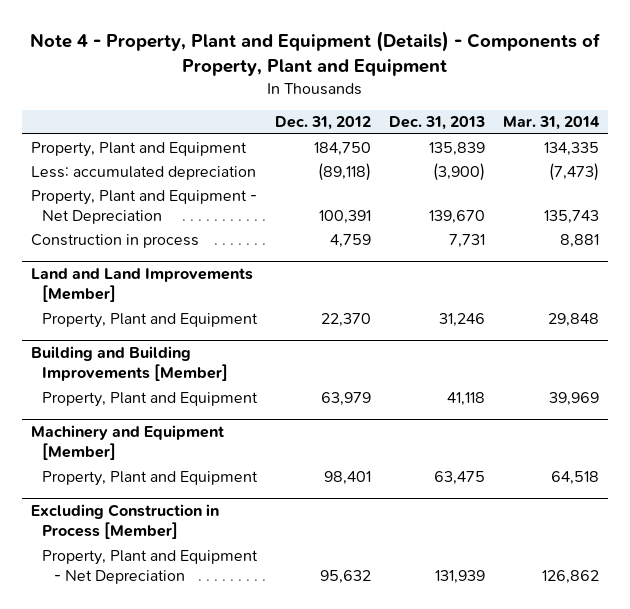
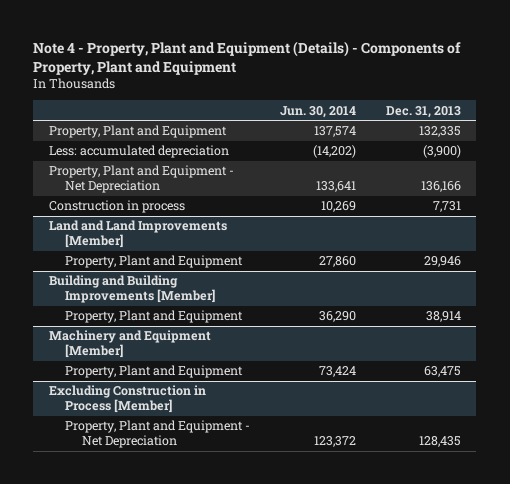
[275,116,372,131] Dec. 31, 2012 -> none
[502,116,600,131] Mar. 31, 2014 -> none
none -> [280,105,357,118] Jun. 30, 2014
[428,141,485,156] 135,839 -> [419,126,462,138] 132,335
[428,209,485,224] 139,670 -> [421,181,462,193] 136,166
[438,312,485,327] 31,246 -> [424,256,462,268] 29,946
[446,391,485,406] 41,118 -> [426,311,462,323] 38,914
[434,569,485,584] 131,939 -> [419,436,462,448] 128,435

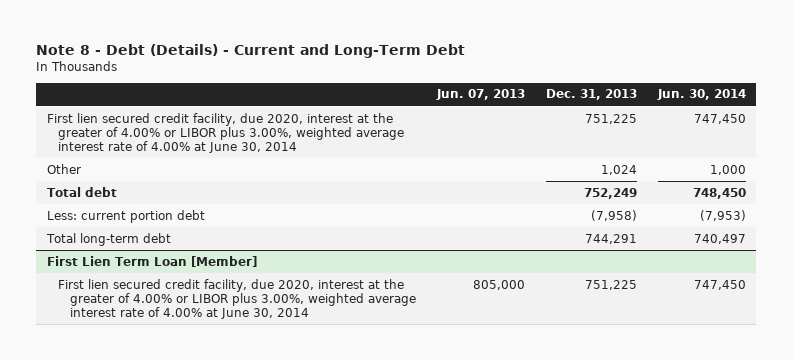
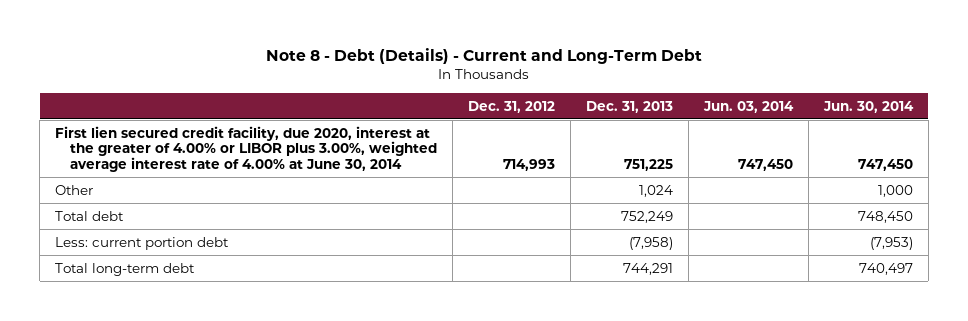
[436,89,526,101] Jun. 07, 2013 -> none
none -> [468,100,556,113] Dec. 31, 2012
none -> [703,100,795,113] Jun. 03, 2014
[46,255,257,267] First Lien Term Loan [Member] -> none
[58,278,417,319] First lien secured credit facility, due 2020, interest at the greater of 4.00% or LIBOR plus 3.00%, weighted average interest rate of 4.00% at June 30, 2014 -> none

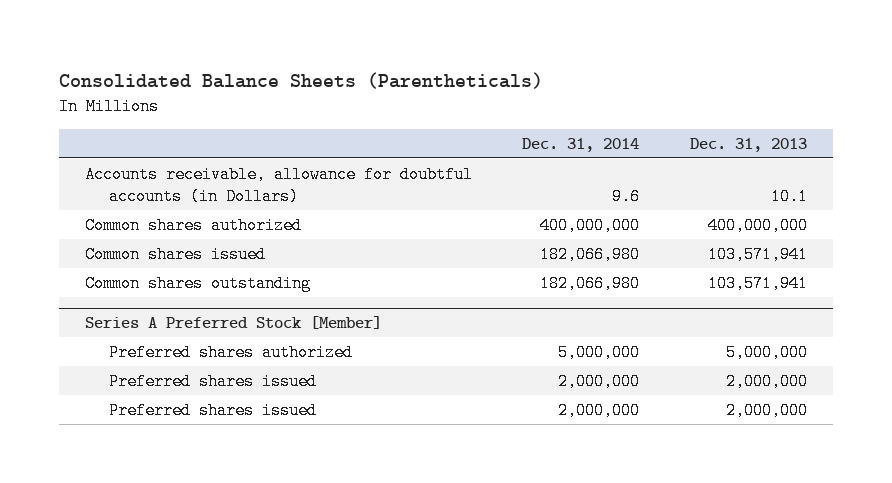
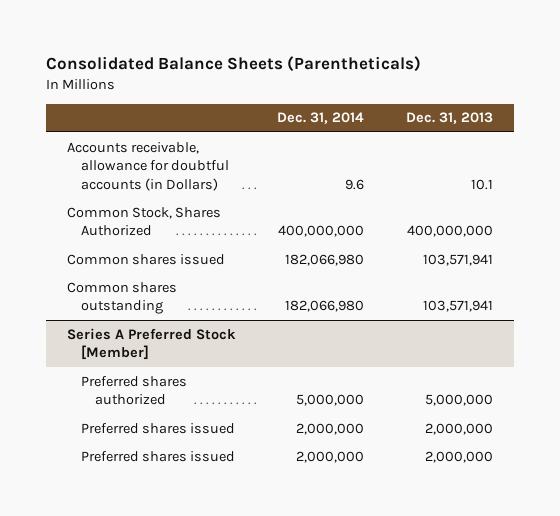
[84,216,302,234] Common shares authorized -> [67,206,222,237] Common Stock, Shares Authorized

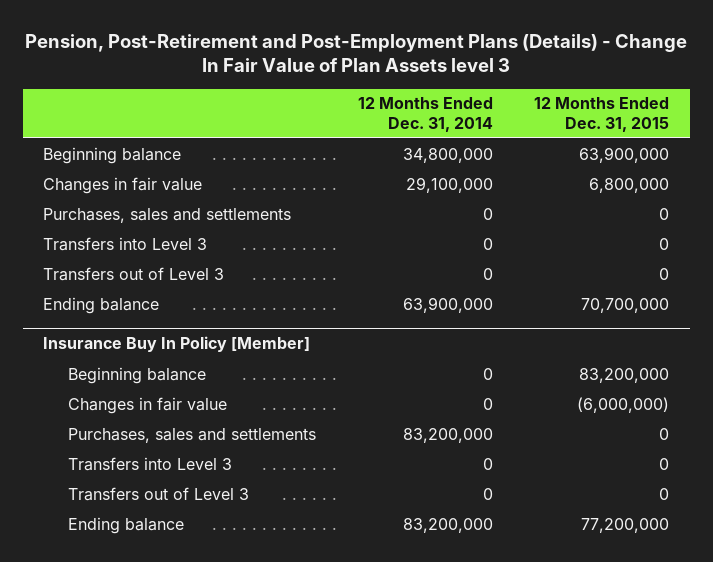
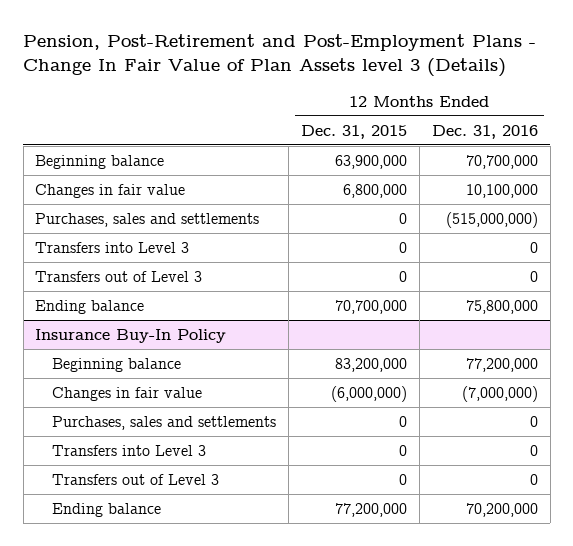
[25,33,688,73] Pension, Post-Retirement and Post-Employment Plans (Details) - Change In Fair Value of Plan Assets level 3 -> [23,34,537,78] Pension, Post-Retirement and Post-Employment Plans - Change In Fair Value of Plan Assets level 3 (Details)
[357,97,493,132] 12 Months Ended Dec. 31, 2014 -> none
none -> [431,124,538,139] Dec. 31, 2016
[43,336,311,353] Insurance Buy In Policy [Member] -> [35,328,227,343] Insurance Buy-In Policy

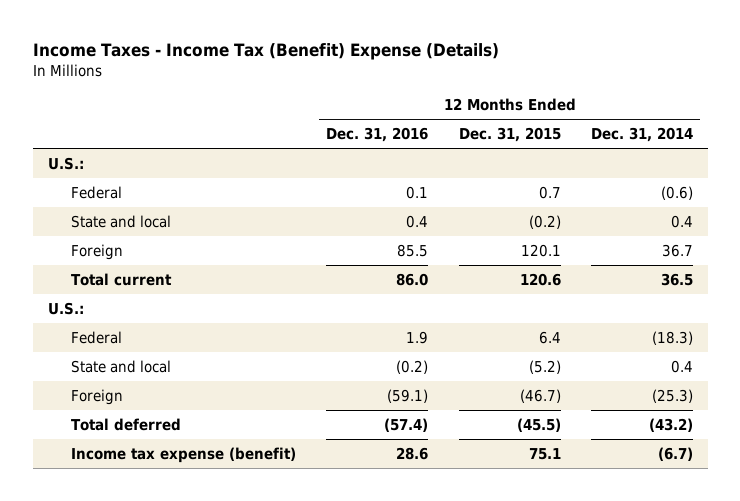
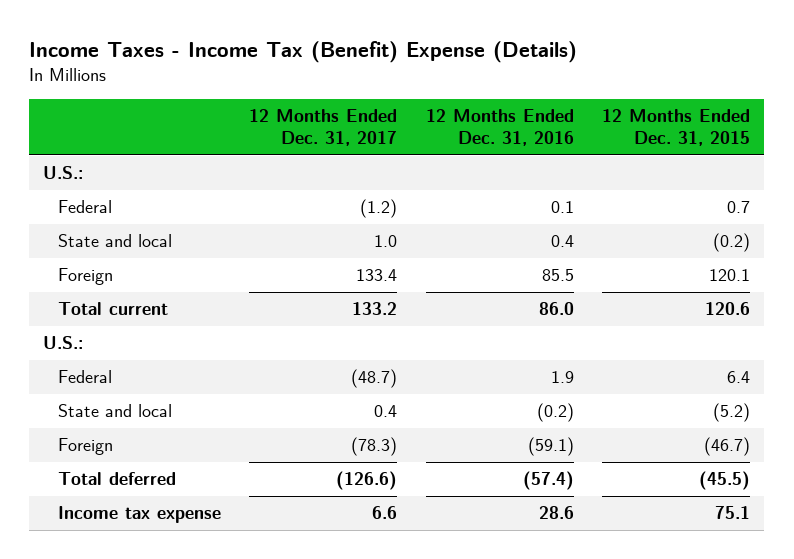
[590,127,693,143] Dec. 31, 2014 -> none
none -> [249,108,398,147] 12 Months Ended Dec. 31, 2017
[71,446,297,463] Income tax expense (benefit) -> [57,506,221,524] Income tax expense

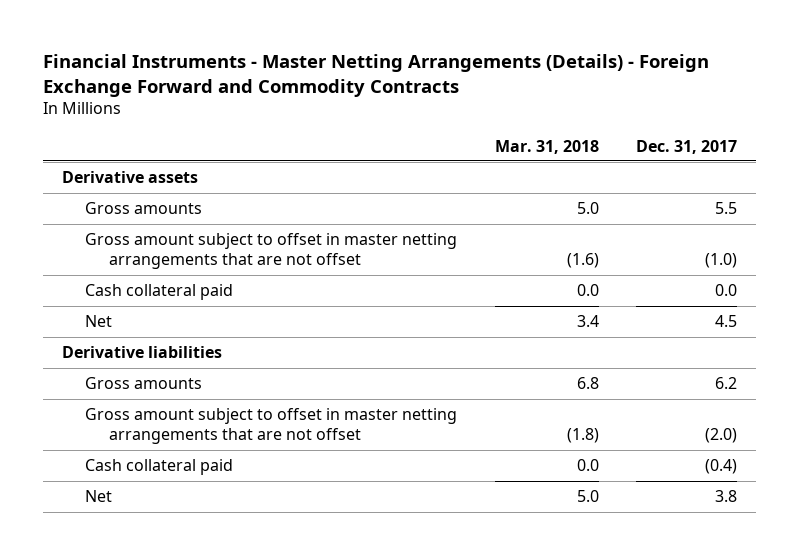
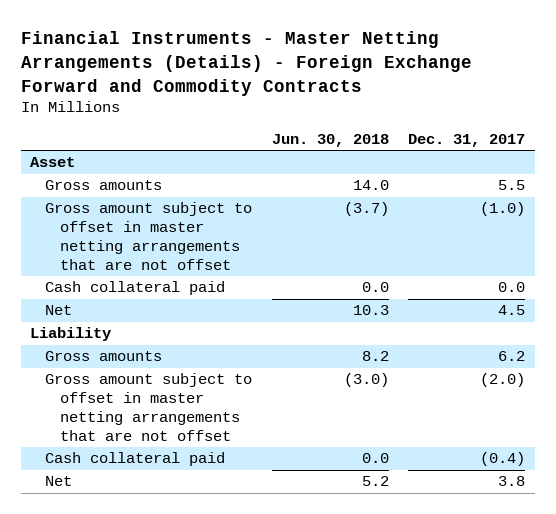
[494,139,599,154] Mar. 31, 2018 -> none
none -> [271,134,389,148] Jun. 30, 2018
[61,171,198,184] Derivative assets -> [30,157,76,168] Asset
[61,346,222,359] Derivative liabilities -> [30,327,112,342] Liability

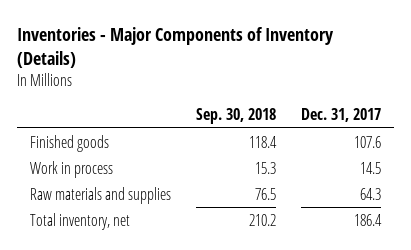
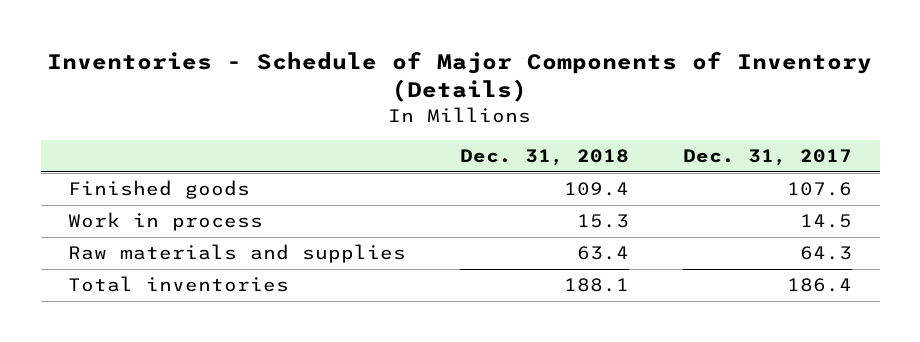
[17,27,335,69] Inventories - Major Components of Inventory (Details) -> [47,51,873,103] Inventories - Schedule of Major Components of Inventory (Details)
[195,108,276,125] Sep. 30, 2018 -> none
none -> [460,149,630,167] Dec. 31, 2018
[29,212,130,230] Total inventory, net -> [67,276,289,293] Total inventories

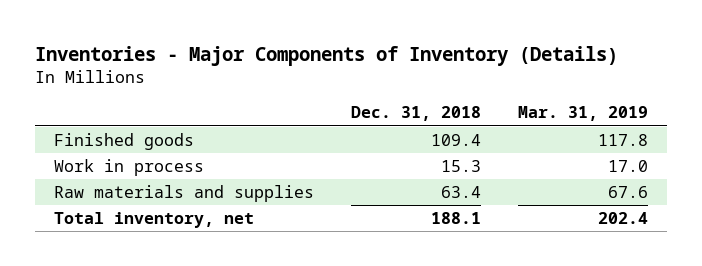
[47,51,873,103] Inventories - Schedule of Major Components of Inventory (Details) -> [35,45,619,66] Inventories - Major Components of Inventory (Details)
[683,149,853,167] Dec. 31, 2017 -> none
none -> [518,106,649,122] Mar. 31, 2019
[67,276,289,293] Total inventories -> [53,212,254,229] Total inventory, net

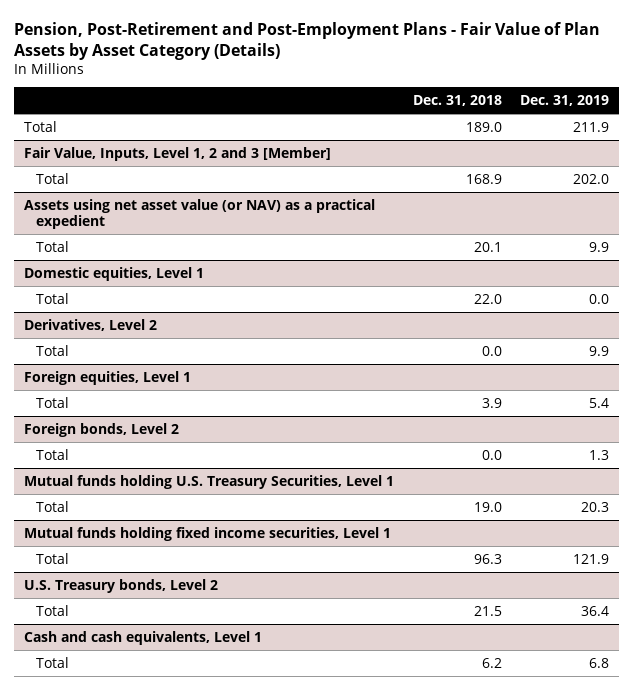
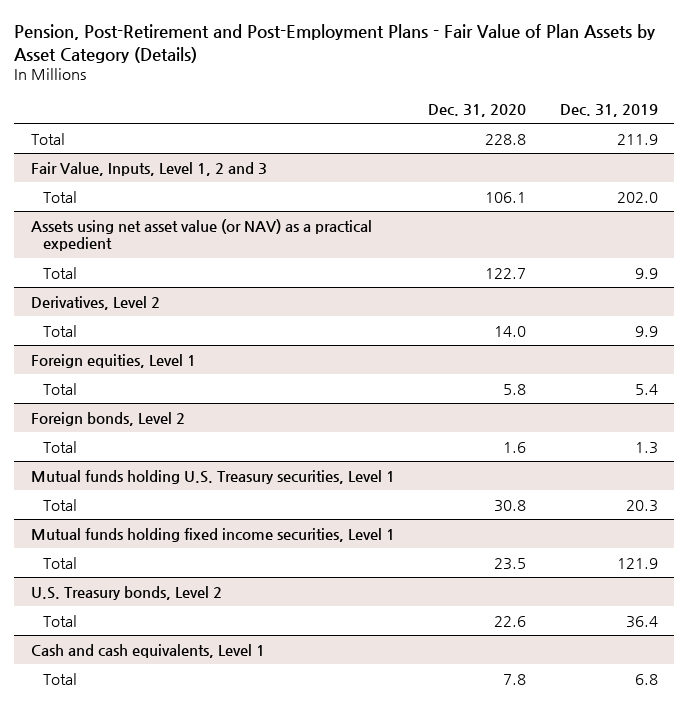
[412,94,502,106] Dec. 31, 2018 -> none
none -> [428,103,527,117] Dec. 31, 2020
[23,146,331,161] Fair Value, Inputs, Level 1, 2 and 3 [Member] -> [31,161,268,176] Fair Value, Inputs, Level 1, 2 and 3
[23,266,204,281] Domestic equities, Level 1 -> none
[36,292,70,304] Total -> none
[23,474,394,489] Mutual funds holding U.S. Treasury Securities, Level 1 -> [31,469,396,484] Mutual funds holding U.S. Treasury securities, Level 1

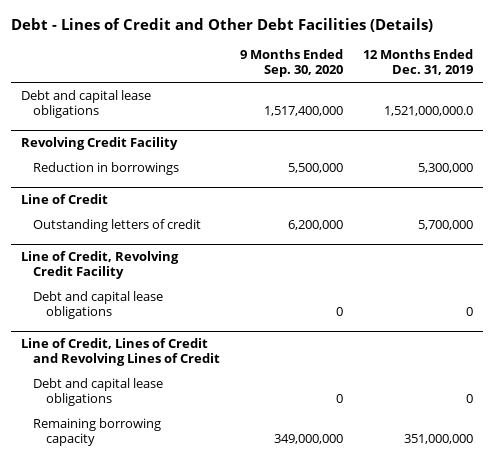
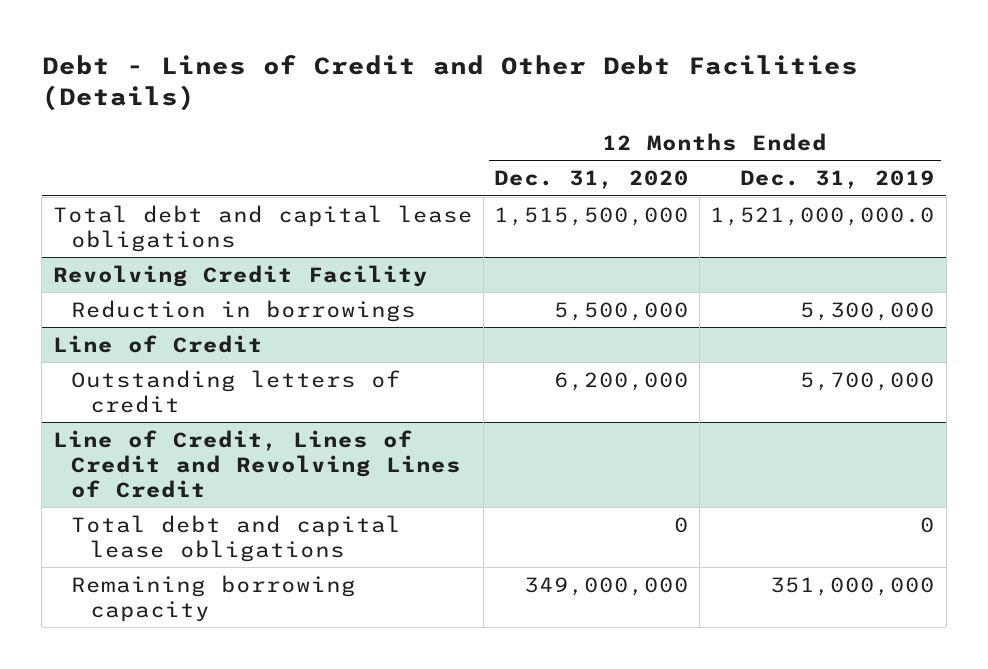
[240,49,344,78] 9 Months Ended Sep. 30, 2020 -> none
none -> [493,170,689,190] Dec. 31, 2020
[20,89,151,118] Debt and capital lease obligations -> [52,204,473,252] Total debt and capital lease obligations
[20,251,179,280] Line of Credit, Revolving Credit Facility -> none
[33,290,164,319] Debt and capital lease obligations -> none
[33,377,164,406] Debt and capital lease obligations -> [71,514,402,562] Total debt and capital lease obligations

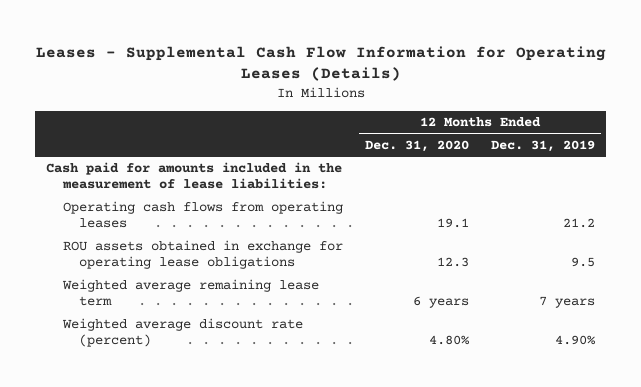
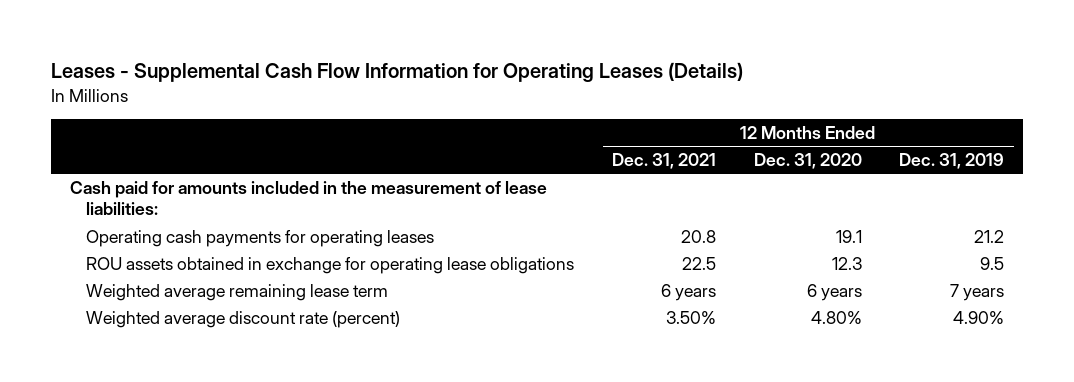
none -> [611,152,716,169] Dec. 31, 2021
[62,201,343,229] Operating cash flows from operating leases -> [86,229,435,247] Operating cash payments for operating leases

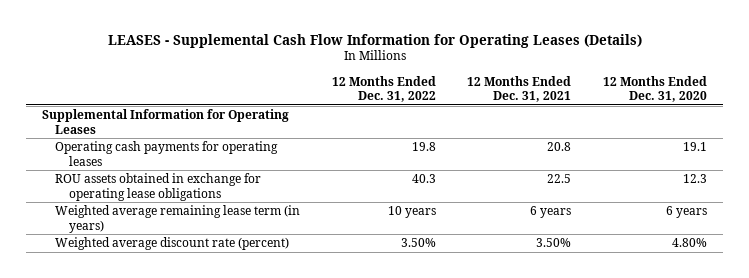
[50,62,743,83] Leases - Supplemental Cash Flow Information for Operating Leases (Details) -> [107,33,642,48] LEASES - Supplemental Cash Flow Information for Operating Leases (Details)
[899,152,1005,169] Dec. 31, 2019 -> none
none -> [331,75,436,102] 12 Months Ended Dec. 31, 2022
[69,180,547,216] Cash paid for amounts included in the measurement of lease liabilities: -> [42,109,290,134] Supplemental Information for Operating Leases
[86,283,389,301] Weighted average remaining lease term -> [55,205,301,233] Weighted average remaining lease term (in years)

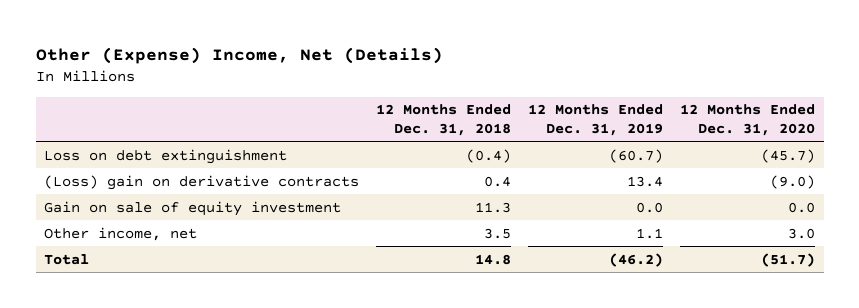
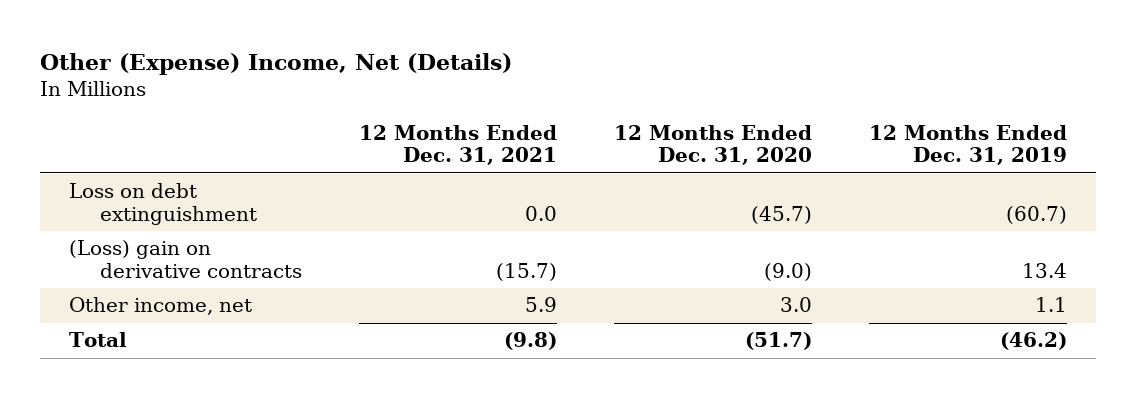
[376,104,512,136] 12 Months Ended Dec. 31, 2018 -> none
none -> [358,124,557,166] 12 Months Ended Dec. 31, 2021
[44,200,342,216] Gain on sale of equity investment -> none

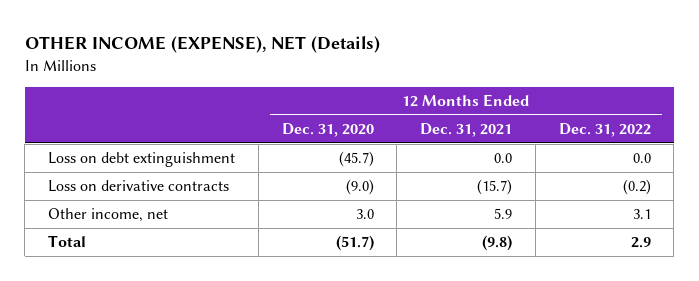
[40,53,513,76] Other (Expense) Income, Net (Details) -> [24,36,380,54] OTHER INCOME (EXPENSE), NET (Details)
[869,124,1068,166] 12 Months Ended Dec. 31, 2019 -> none
none -> [558,122,651,137] Dec. 31, 2022
[68,240,302,278] (Loss) gain on derivative contracts -> [48,180,230,193] Loss on derivative contracts

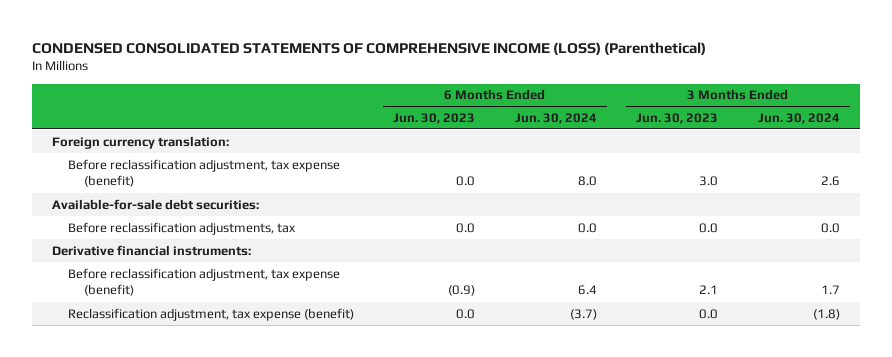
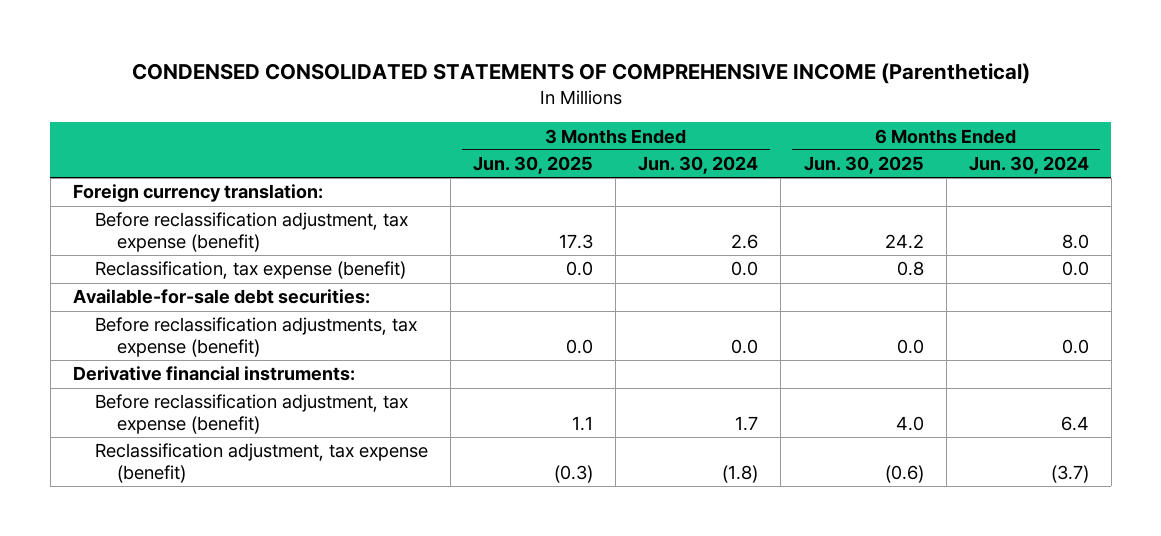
[32,41,707,55] CONDENSED CONSOLIDATED STATEMENTS OF COMPREHENSIVE INCOME (LOSS) (Parenthetical) -> [131,62,1030,84] CONDENSED CONSOLIDATED STATEMENTS OF COMPREHENSIVE INCOME (Parenthetical)
[393,112,476,124] Jun. 30, 2023 -> none
[636,112,719,124] Jun. 30, 2023 -> none
none -> [473,156,594,175] Jun. 30, 2025
none -> [803,156,924,175] Jun. 30, 2025
none -> [95,261,407,280] Reclassification, tax expense (benefit)
[67,221,296,235] Before reclassification adjustments, tax -> [95,317,418,357] Before reclassification adjustments, tax expense (benefit)

